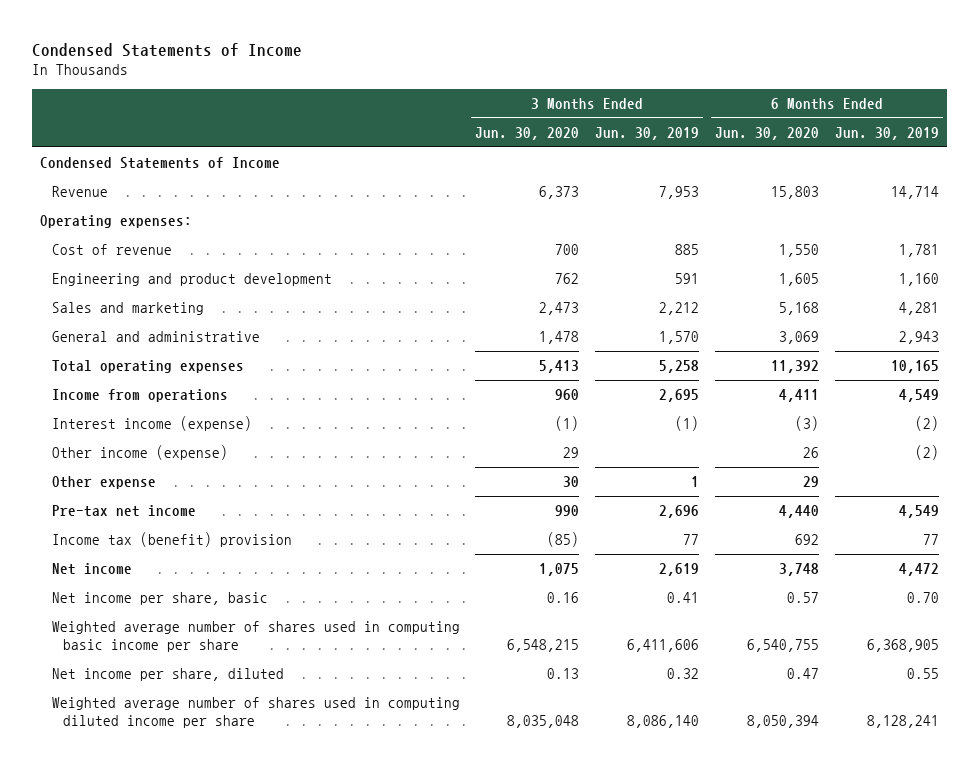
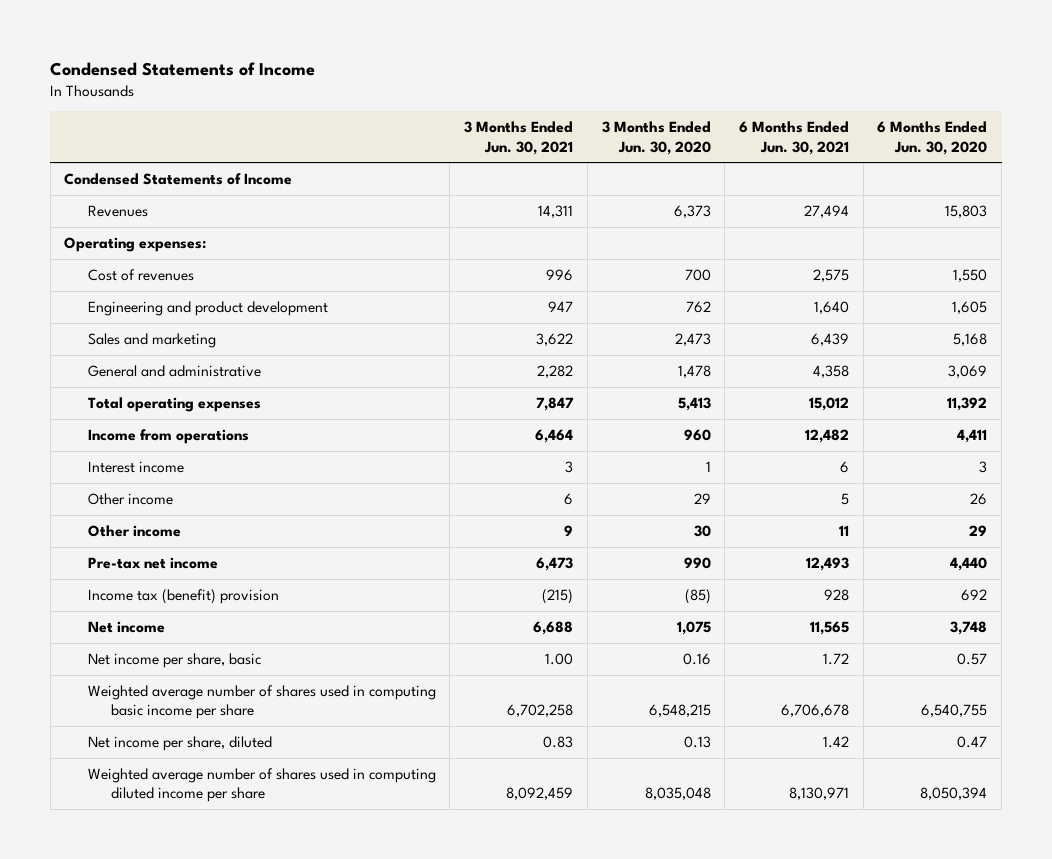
[595,126,700,140] Jun. 30, 2019 -> none
[834,126,939,140] Jun. 30, 2019 -> none
none -> [464,121,574,155] 3 Months Ended Jun. 30, 2021
none -> [738,121,849,155] 6 Months Ended Jun. 30, 2021
[51,186,108,198] Revenue -> [87,204,148,217] Revenues
[51,244,172,256] Cost of revenue -> [87,268,194,281] Cost of revenues
[51,416,252,432] Interest income (expense) -> [87,460,184,473] Interest income
[555,416,580,432] (1) -> [705,460,711,472] 1
[795,416,820,432] (3) -> [979,460,988,473] 3
[51,445,228,461] Other income (expense) -> [87,492,173,505] Other income
[51,476,156,490] Other expense -> [87,524,181,537] Other income

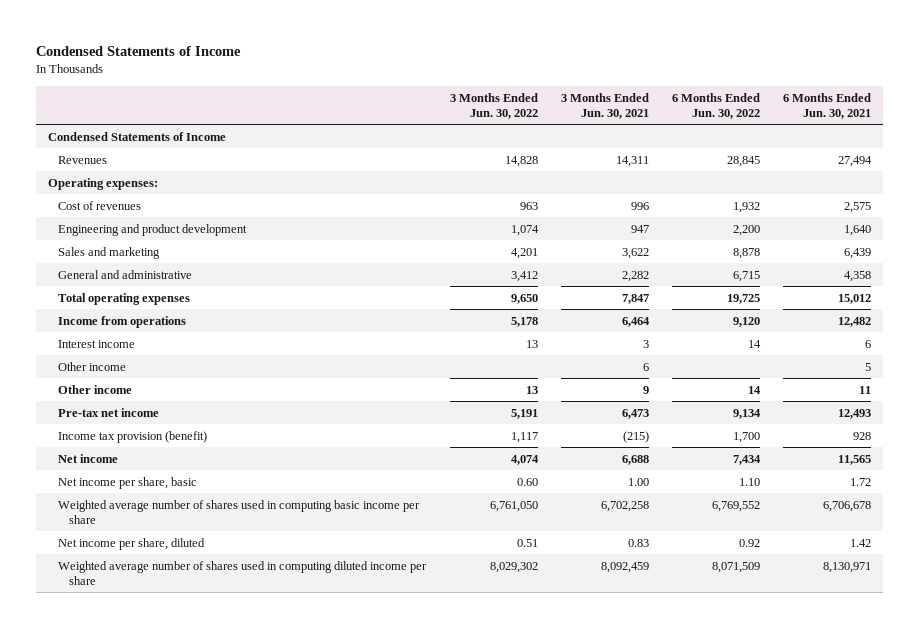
[601,121,711,155] 3 Months Ended Jun. 30, 2020 -> none
[877,121,988,155] 6 Months Ended Jun. 30, 2020 -> none
none -> [449,92,538,119] 3 Months Ended Jun. 30, 2022
none -> [672,92,761,119] 6 Months Ended Jun. 30, 2022
[87,588,279,604] Income tax (benefit) provision -> [58,430,208,443] Income tax provision (benefit)

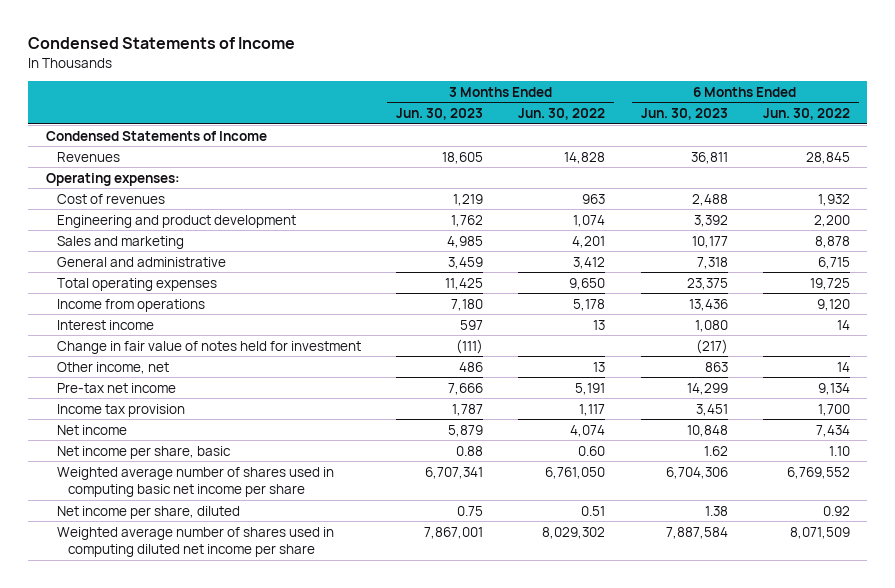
[560,92,649,119] 3 Months Ended Jun. 30, 2021 -> none
[783,92,872,119] 6 Months Ended Jun. 30, 2021 -> none
none -> [396,108,484,121] Jun. 30, 2023
none -> [640,108,728,121] Jun. 30, 2023
[58,361,127,371] Other income -> none
none -> [56,340,361,354] Change in fair value of notes held for investment
[58,384,133,394] Other income -> [56,361,169,374] Other income, net
[58,430,208,443] Income tax provision (benefit) -> [56,403,185,417] Income tax provision
[58,499,421,524] Weighted average number of shares used in computing basic income per share -> [56,466,334,498] Weighted average number of shares used in computing basic net income per share
[58,560,428,585] Weighted average number of shares used in computing diluted income per share -> [56,526,334,558] Weighted average number of shares used in computing diluted net income per share

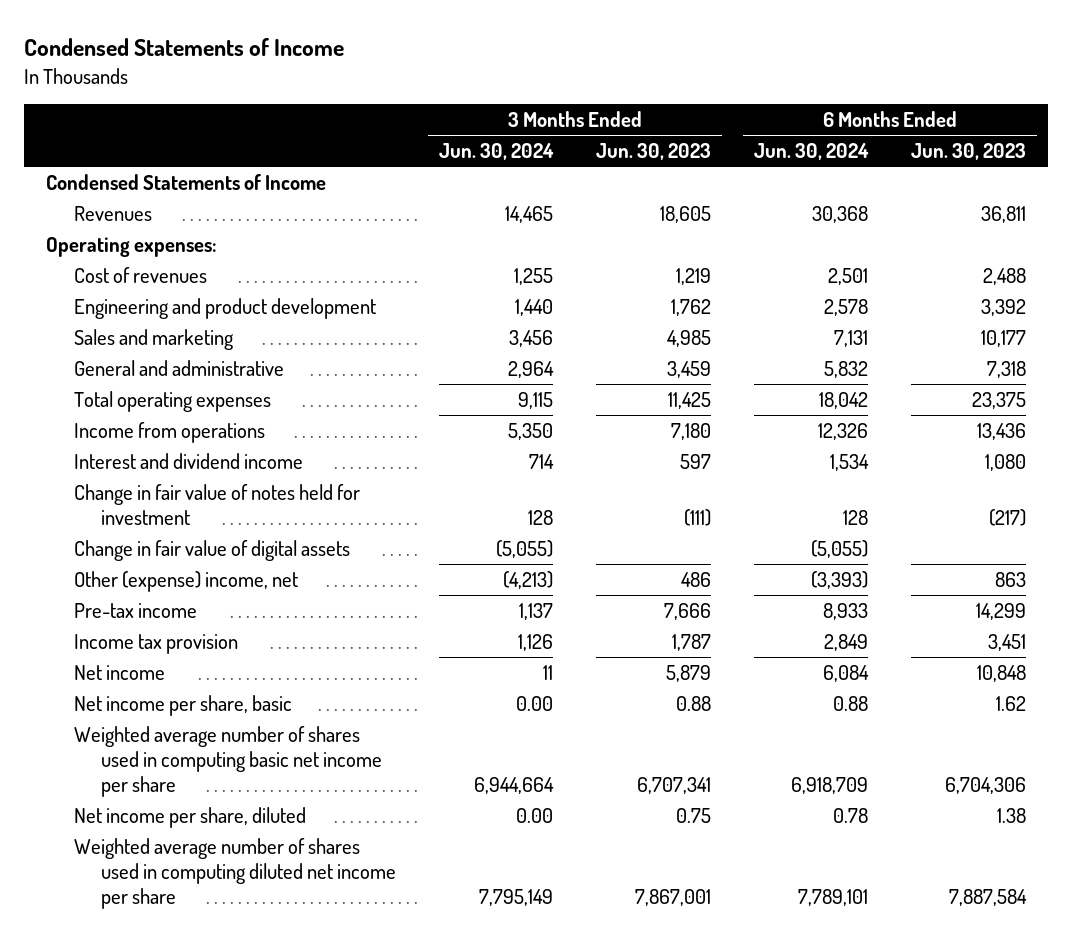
[518,108,606,121] Jun. 30, 2022 -> none
[762,108,850,121] Jun. 30, 2022 -> none
none -> [439,143,555,161] Jun. 30, 2024
none -> [754,143,870,161] Jun. 30, 2024
[56,319,154,330] Interest income -> [73,452,303,469] Interest and dividend income
none -> [73,539,350,561] Change in fair value of digital assets
[56,361,169,374] Other income, net -> [73,570,298,592] Other (expense) income, net
[56,382,176,393] Pre-tax net income -> [73,602,197,618] Pre-tax income

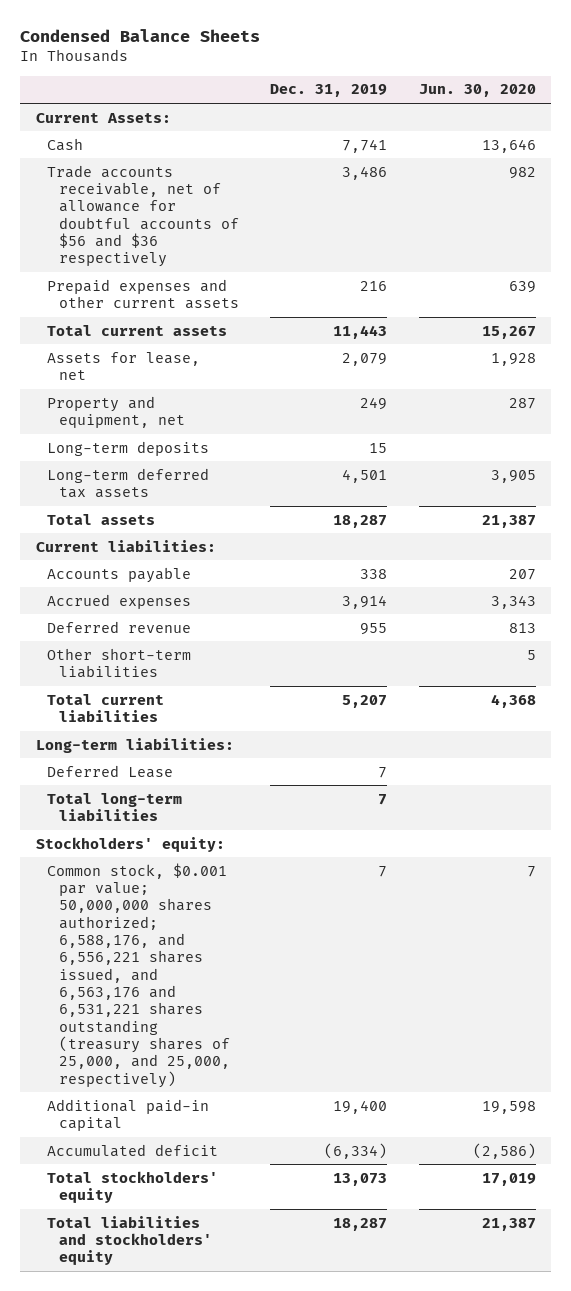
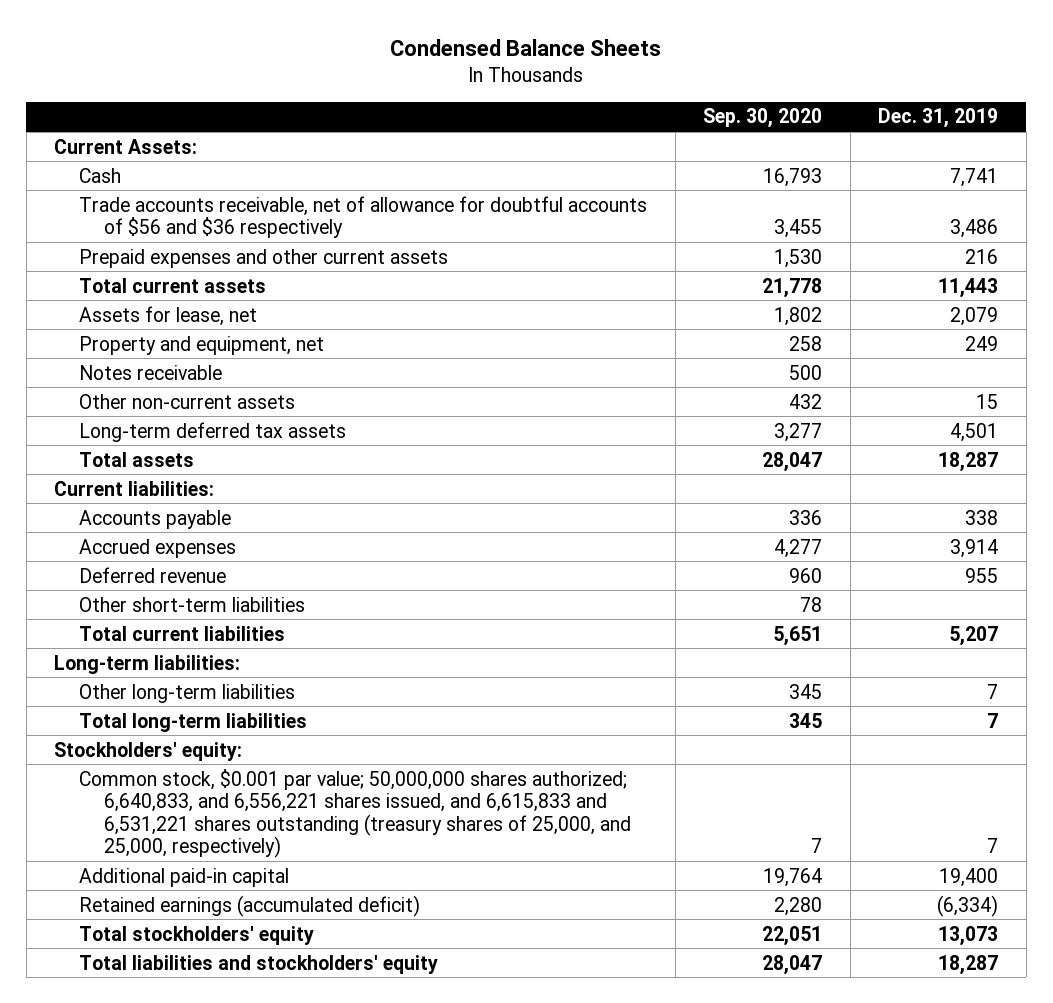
[418,84,536,98] Jun. 30, 2020 -> none
none -> [703,108,823,129] Sep. 30, 2020
[47,440,210,456] Long-term deposits -> none
none -> [79,364,223,380] Notes receivable
none -> [79,393,296,409] Other non-current assets
[47,764,174,778] Deferred Lease -> none
none -> [79,683,296,703] Other long-term liabilities
[47,862,230,1088] Common stock, $0.001 par value; 50,000,000 shares authorized; 6,588,176, and 6,556,221 shares issued, and 6,563,176 and 6,531,221 shares outstanding (treasury shares of 25,000, and 25,000, respectively) -> [79,768,632,859] Common stock, $0.001 par value; 50,000,000 shares authorized; 6,640,833, and 6,556,221 shares issued, and 6,615,833 and 6,531,221 shares outstanding (treasury shares of 25,000, and 25,000, respectively)
[47,1143,219,1157] Accumulated deficit -> [79,894,421,917] Retained earnings (accumulated deficit)

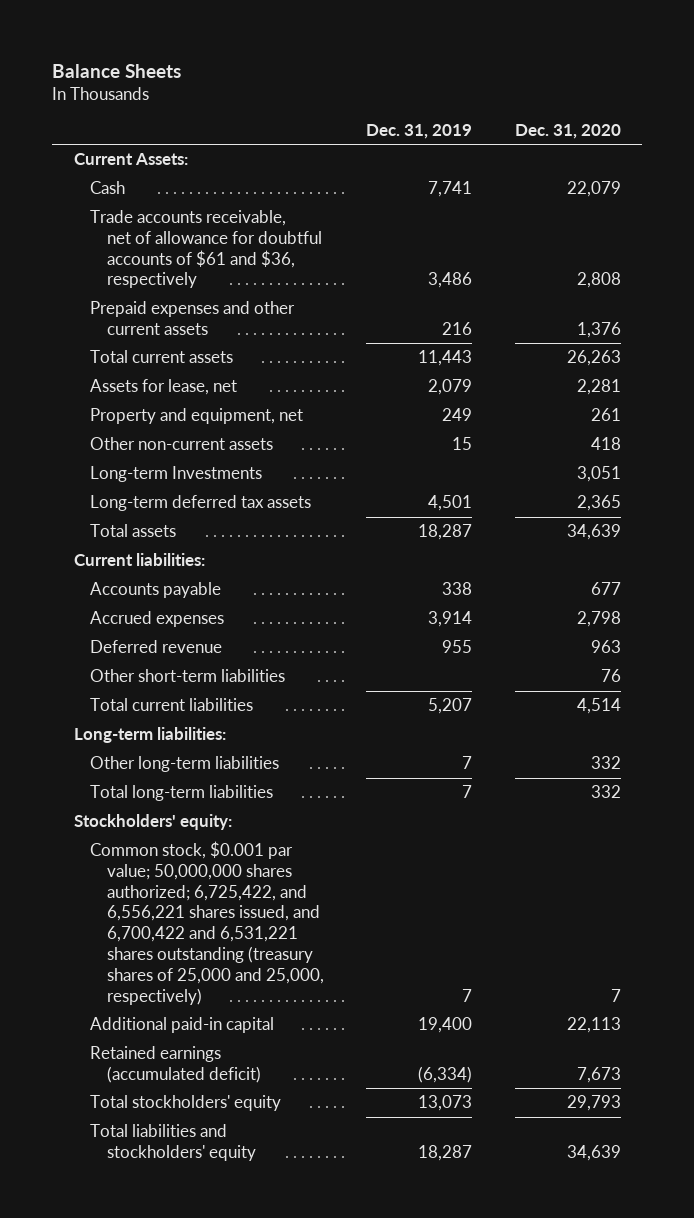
[390,39,662,57] Condensed Balance Sheets -> [52,63,182,78] Balance Sheets
[703,108,823,129] Sep. 30, 2020 -> none
none -> [514,124,621,140] Dec. 31, 2020
[79,195,648,239] Trade accounts receivable, net of allowance for doubtful accounts of $56 and $36 respectively -> [90,210,323,289] Trade accounts receivable, net of allowance for doubtful accounts of $61 and $36, respectively
[79,364,223,380] Notes receivable -> none
none -> [90,466,263,483] Long-term Investments
[79,768,632,859] Common stock, $0.001 par value; 50,000,000 shares authorized; 6,640,833, and 6,556,221 shares issued, and 6,615,833 and 6,531,221 shares outstanding (treasury shares of 25,000, and 25,000, respectively) -> [90,841,325,1005] Common stock, $0.001 par value; 50,000,000 shares authorized; 6,725,422, and 6,556,221 shares issued, and 6,700,422 and 6,531,221 shares outstanding (treasury shares of 25,000 and 25,000, respectively)

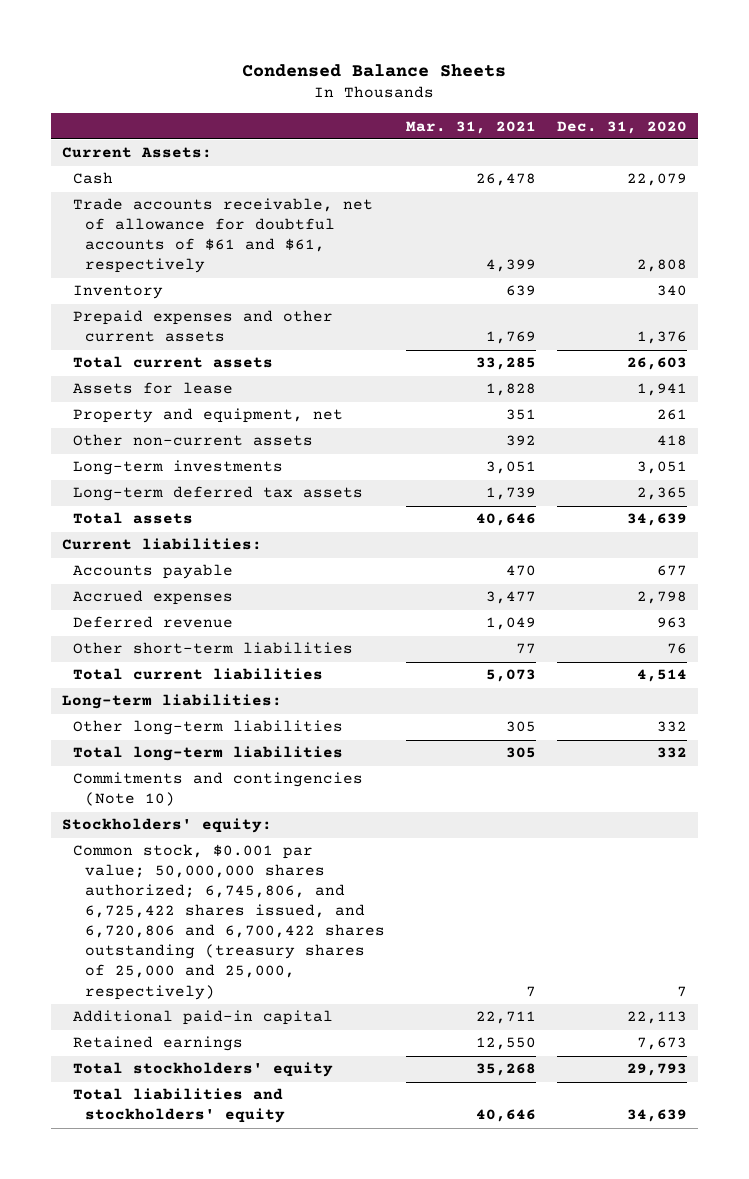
[52,63,182,78] Balance Sheets -> [242,63,507,77] Condensed Balance Sheets
[366,124,473,140] Dec. 31, 2019 -> none
none -> [405,120,536,134] Mar. 31, 2021
[90,210,323,289] Trade accounts receivable, net of allowance for doubtful accounts of $61 and $36, respectively -> [73,198,374,274] Trade accounts receivable, net of allowance for doubtful accounts of $61 and $61, respectively
none -> [73,285,164,300] Inventory
[566,350,621,367] 26,263 -> [627,357,688,371] 26,603
[90,379,238,396] Assets for lease, net -> [73,382,234,395] Assets for lease
[576,379,621,396] 2,281 -> [637,383,688,397] 1,941
[90,466,263,483] Long-term Investments -> [73,460,284,476] Long-term investments
none -> [73,772,364,807] Commitments and contingencies (Note 10)
[90,841,325,1005] Common stock, $0.001 par value; 50,000,000 shares authorized; 6,725,422, and 6,556,221 shares issued, and 6,700,422 and 6,531,221 shares outstanding (treasury shares of 25,000 and 25,000, respectively) -> [73,844,385,1000] Common stock, $0.001 par value; 50,000,000 shares authorized; 6,745,806, and 6,725,422 shares issued, and 6,720,806 and 6,700,422 shares outstanding (treasury shares of 25,000 and 25,000, respectively)
[90,1046,262,1083] Retained earnings (accumulated deficit) -> [73,1036,244,1052] Retained earnings

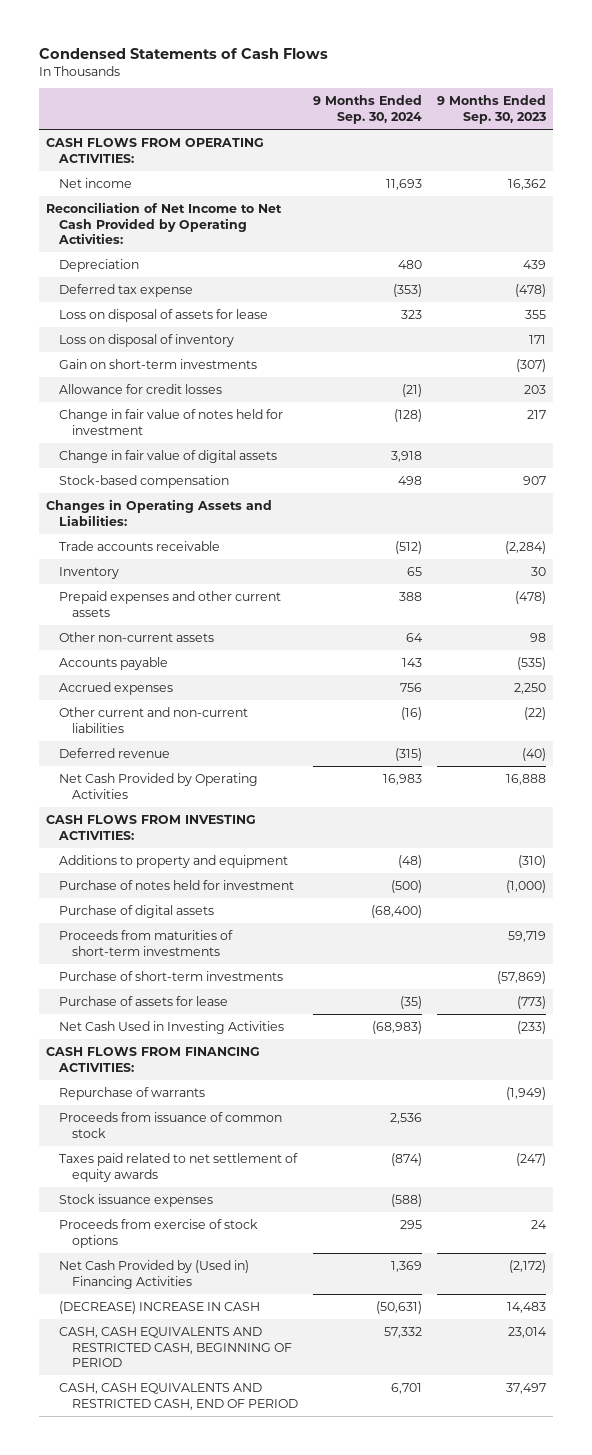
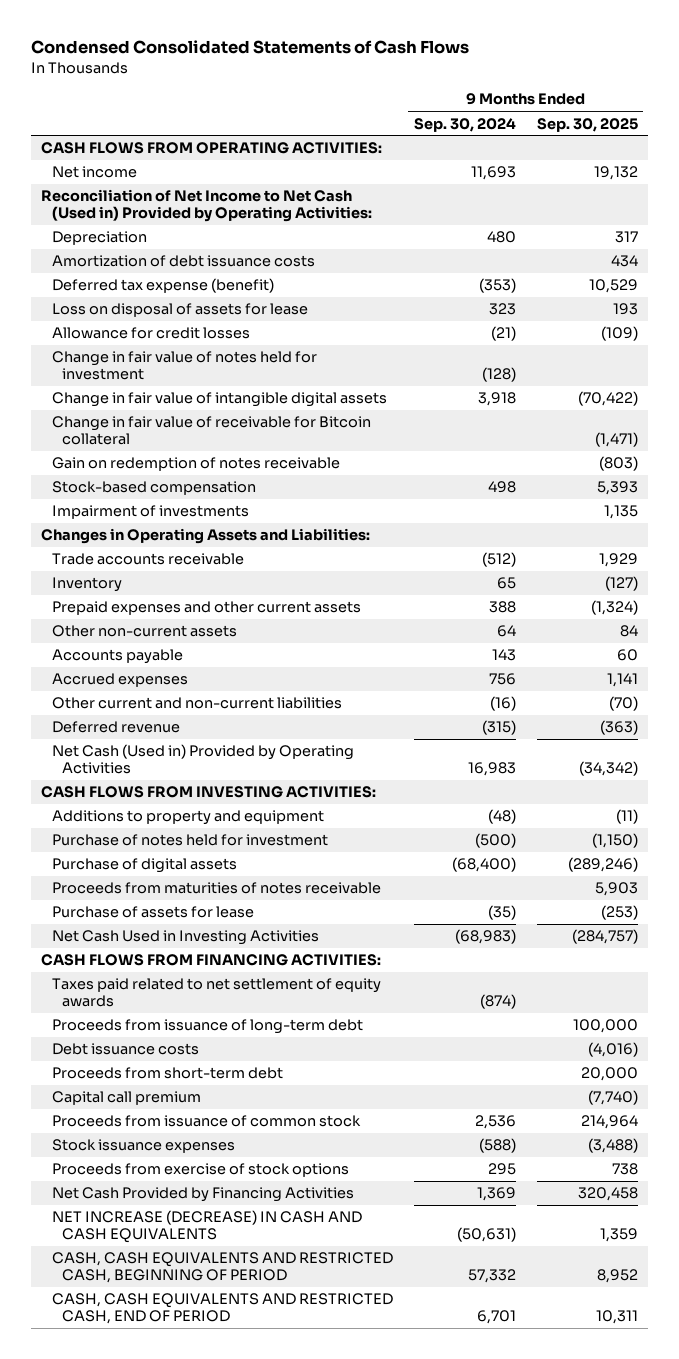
[39,47,329,59] Condensed Statements of Cash Flows -> [30,40,469,55] Condensed Consolidated Statements of Cash Flows
[436,95,546,124] 9 Months Ended Sep. 30, 2023 -> none
none -> [536,117,638,132] Sep. 30, 2025
[46,201,283,245] Reconciliation of Net Income to Net Cash Provided by Operating Activities: -> [41,189,372,223] Reconciliation of Net Income to Net Cash (Used in) Provided by Operating Activities:
none -> [51,255,315,268] Amortization of debt issuance costs
[59,283,194,297] Deferred tax expense -> [51,278,274,294] Deferred tax expense (benefit)
[59,333,235,347] Loss on disposal of inventory -> none
[59,358,258,369] Gain on short-term investments -> none
[59,449,278,463] Change in fair value of digital assets -> [51,392,387,408] Change in fair value of intangible digital assets
none -> [51,416,371,446] Change in fair value of receivable for Bitcoin collateral
none -> [51,457,340,472] Gain on redemption of notes receivable
none -> [51,505,249,520] Impairment of investments
[59,772,259,799] Net Cash Provided by Operating Activities -> [51,744,354,775] Net Cash (Used in) Provided by Operating Activities
[59,929,234,956] Proceeds from maturities of short-term investments -> none
[59,970,284,981] Purchase of short-term investments -> none
none -> [51,882,381,895] Proceeds from maturities of notes receivable
[59,1086,206,1100] Repurchase of warrants -> none
none -> [51,1019,363,1035] Proceeds from issuance of long-term debt
none -> [51,1043,199,1056] Debt issuance costs
none -> [51,1067,283,1080] Proceeds from short-term debt
none -> [51,1091,201,1106] Capital call premium
[59,1111,283,1138] Proceeds from issuance of common stock -> [51,1115,361,1128] Proceeds from issuance of common stock
[59,1259,250,1289] Net Cash Provided by (Used in) Financing Activities -> [51,1187,354,1203] Net Cash Provided by Financing Activities
[59,1300,261,1314] (DECREASE) INCREASE IN CASH -> [51,1210,362,1244] NET INCREASE (DECREASE) IN CASH AND CASH EQUIVALENTS

